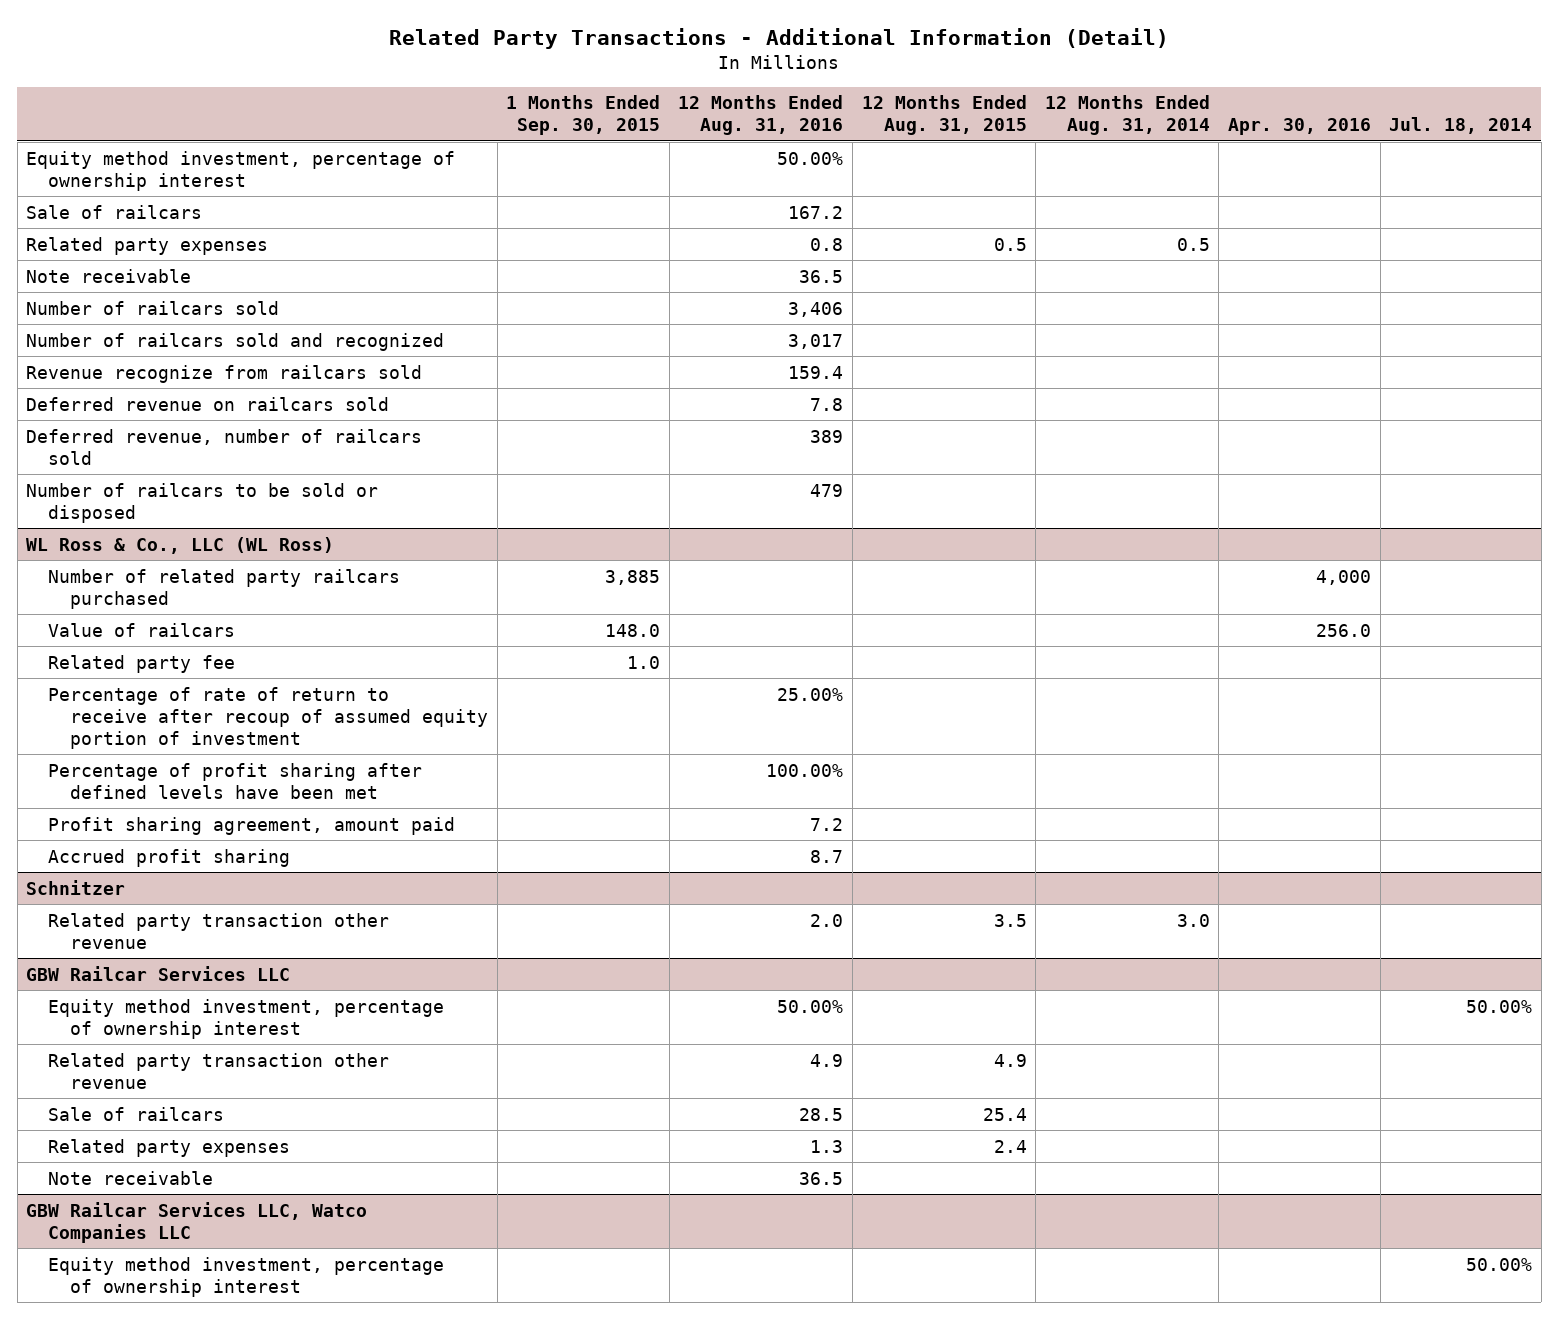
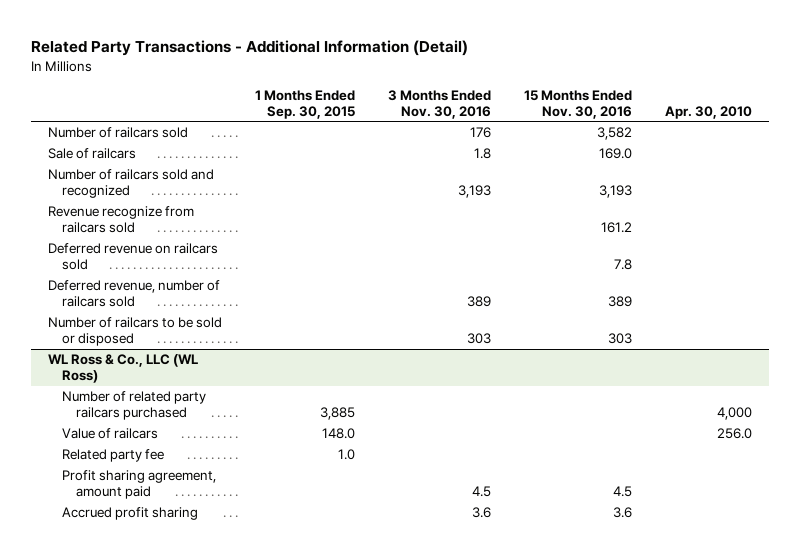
[678,95,844,136] 12 Months Ended Aug. 31, 2016 -> none
[861,95,1027,136] 12 Months Ended Aug. 31, 2015 -> none
[1044,95,1210,136] 12 Months Ended Aug. 31, 2014 -> none
[1227,118,1371,136] Apr. 30, 2016 -> none
[1389,117,1533,135] Jul. 18, 2014 -> none
none -> [387,89,491,119] 3 Months Ended Nov. 30, 2016
none -> [524,89,633,119] 15 Months Ended Nov. 30, 2016
none -> [665,105,753,119] Apr. 30, 2010
[26,150,456,191] Equity method investment, percentage of ownership interest -> none
[26,236,269,255] Related party expenses -> none
[26,268,192,283] Note receivable -> none
[26,204,203,219] Sale of railcars -> [47,148,136,160] Sale of railcars
[48,686,489,749] Percentage of rate of return to receive after recoup of assumed equity portion of investment -> none
[48,762,423,799] Percentage of profit sharing after defined levels have been met -> none
[26,879,126,895] Schnitzer -> none
[48,912,390,949] Related party transaction other revenue -> none
[26,965,291,981] GBW Railcar Services LLC -> none
[48,998,445,1039] Equity method investment, percentage of ownership interest -> none
[48,1052,390,1089] Related party transaction other revenue -> none
[48,1106,225,1121] Sale of railcars -> none
[48,1138,291,1157] Related party expenses -> none
[48,1170,214,1185] Note receivable -> none
[26,1201,368,1243] GBW Railcar Services LLC, Watco Companies LLC -> none
[48,1256,445,1297] Equity method investment, percentage of ownership interest -> none

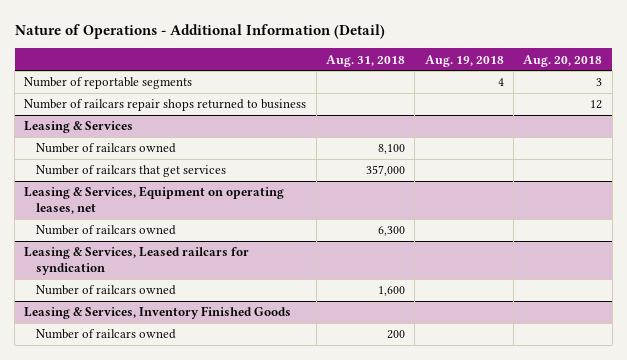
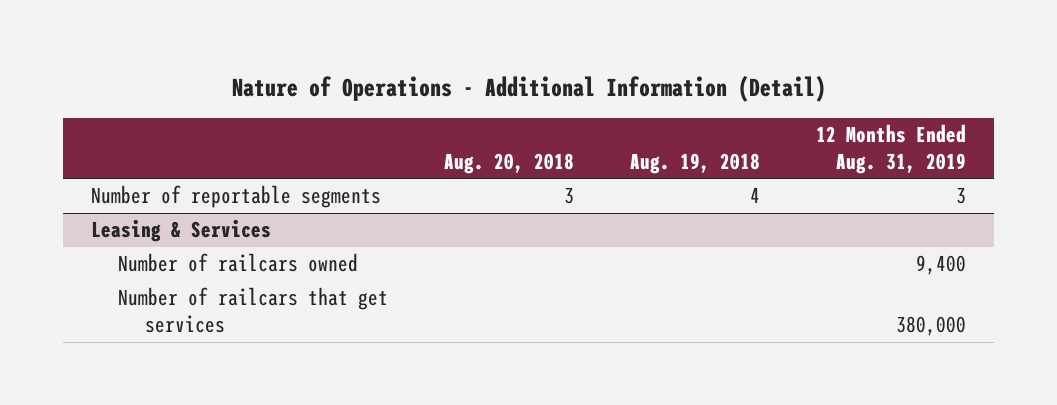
[326,54,406,67] Aug. 31, 2018 -> none
none -> [816,123,967,175] 12 Months Ended Aug. 31, 2019
[24,99,307,112] Number of railcars repair shops returned to business -> none
[24,186,285,214] Leasing & Services, Equipment on operating leases, net -> none
[36,225,177,236] Number of railcars owned -> none
[24,247,250,275] Leasing & Services, Leased railcars for syndication -> none
[36,285,177,296] Number of railcars owned -> none
[24,306,292,320] Leasing & Services, Inventory Finished Goods -> none
[36,329,177,340] Number of railcars owned -> none

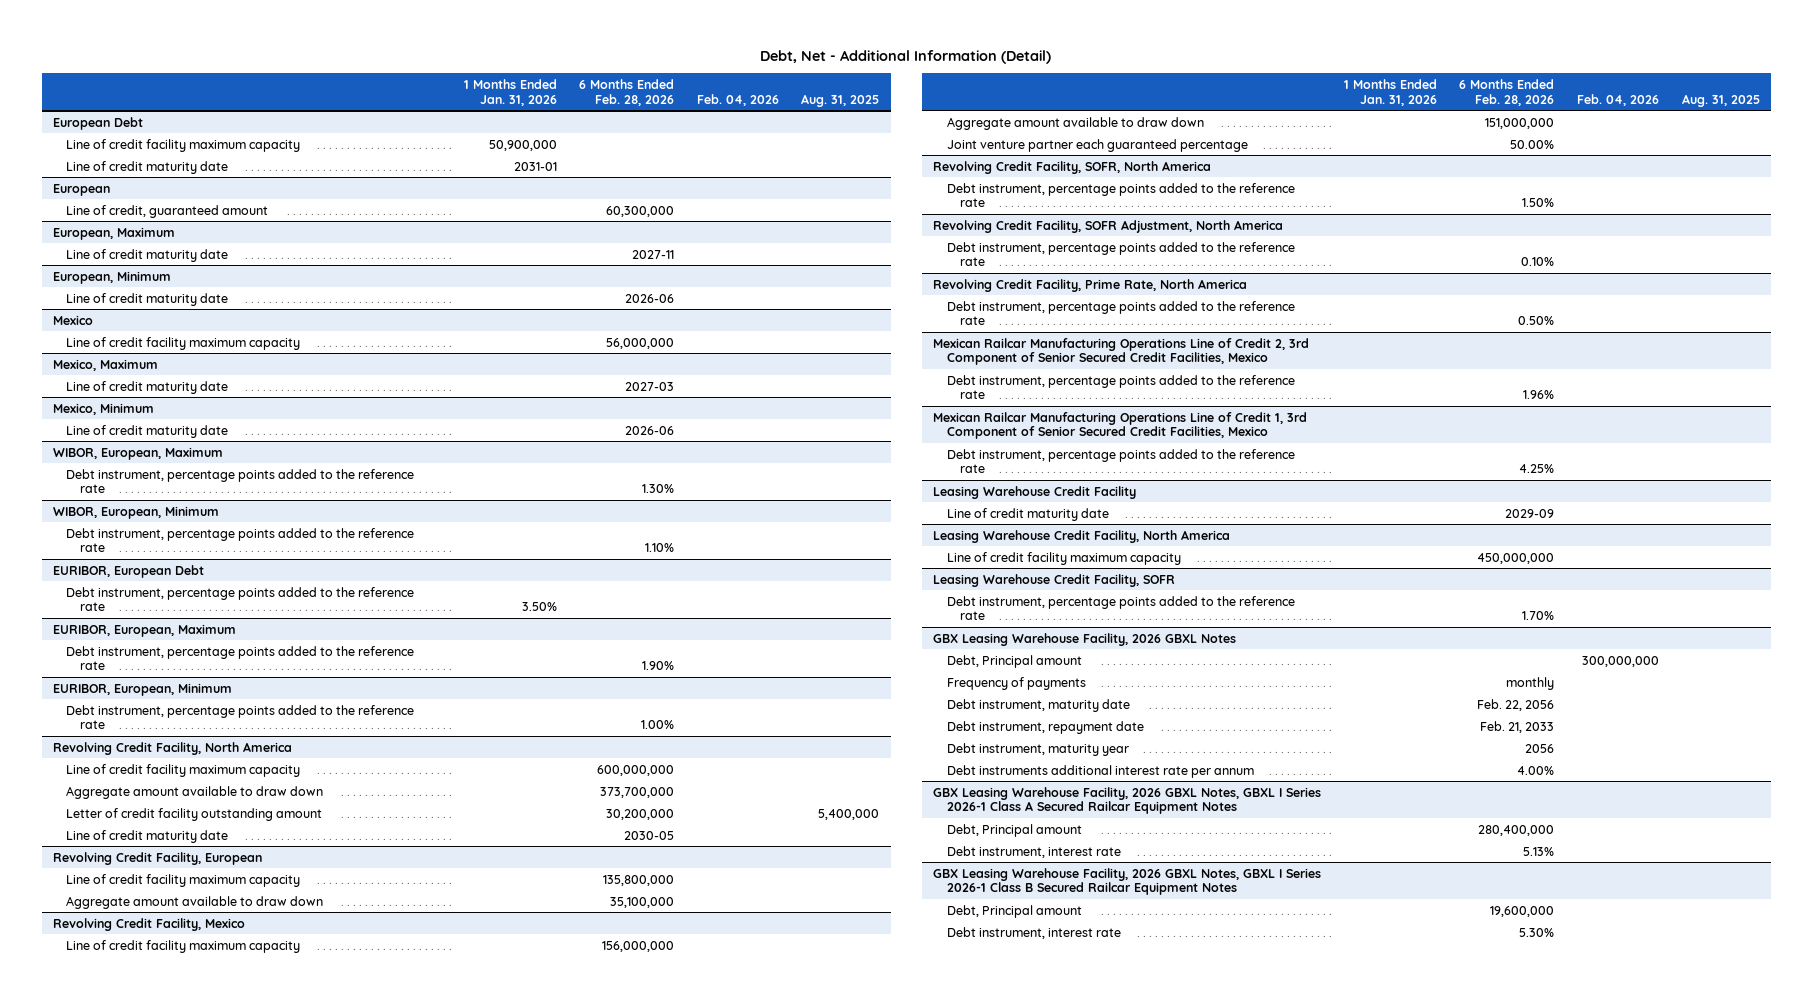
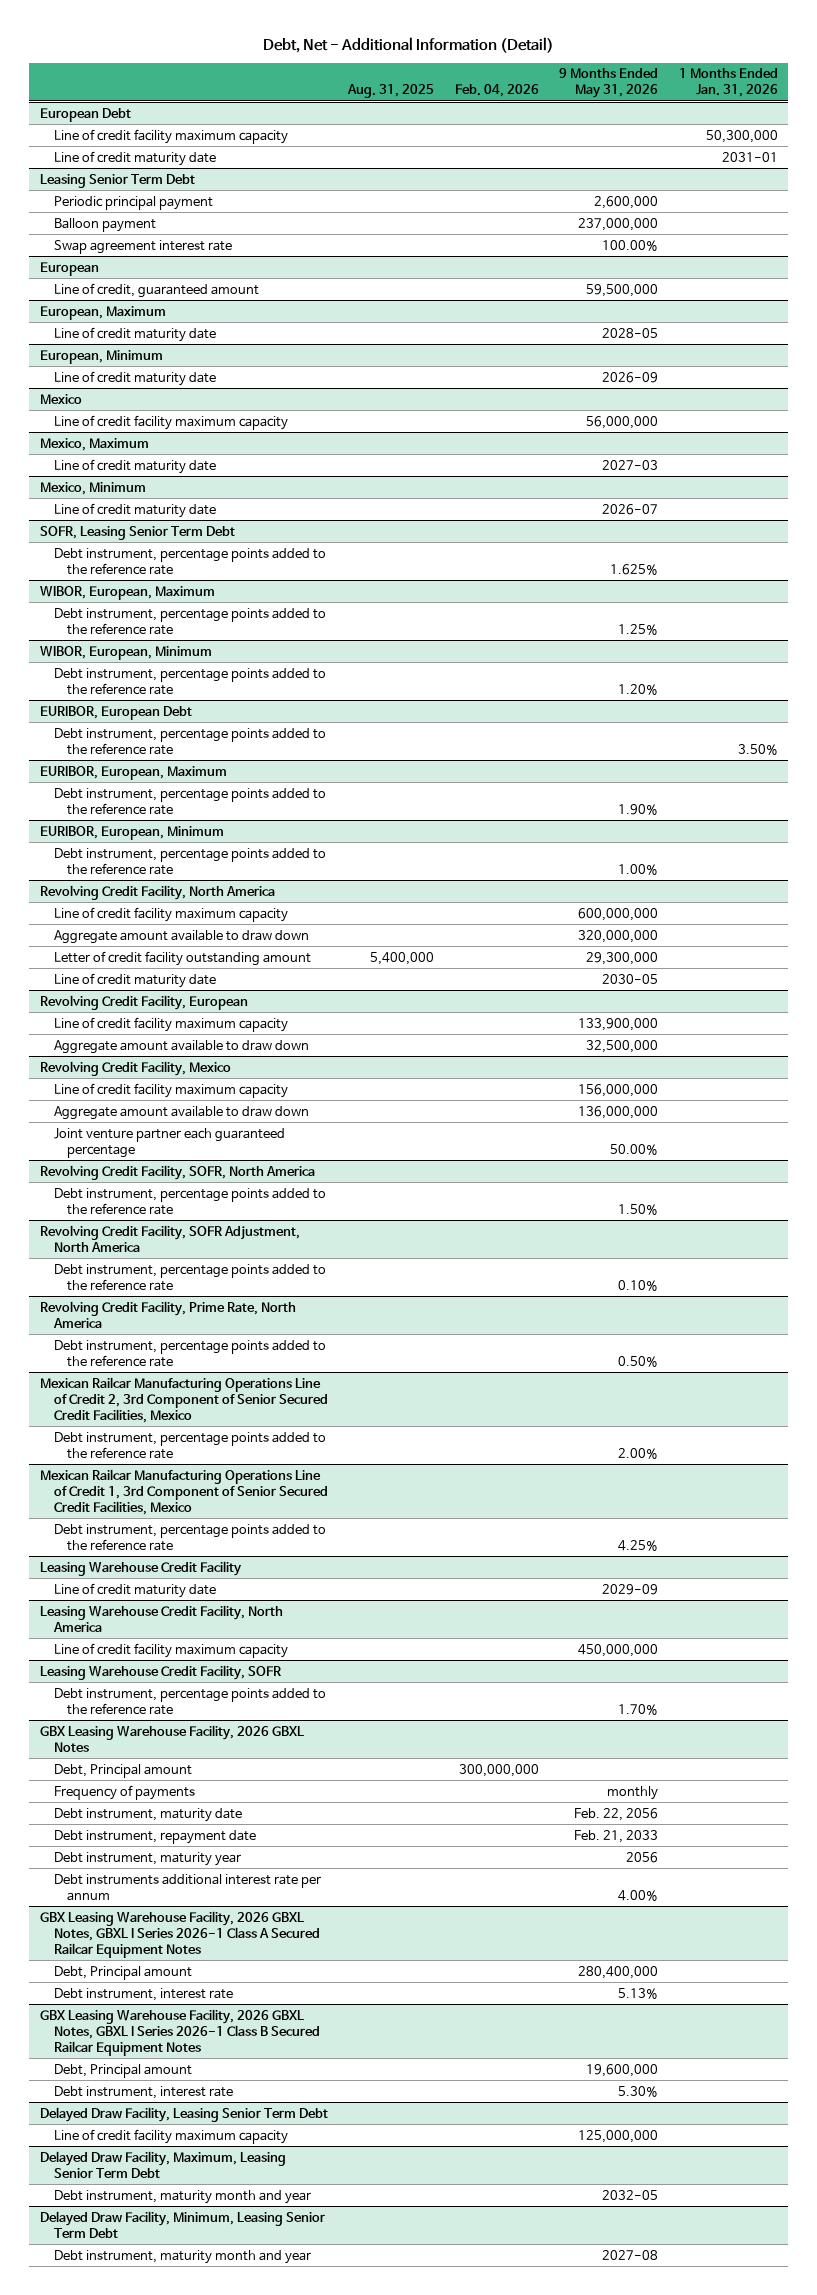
[579,78,675,106] 6 Months Ended Feb. 28, 2026 -> none
none -> [559,68,659,99] 9 Months Ended May 31, 2026
[488,139,557,151] 50,900,000 -> [705,129,778,143] 50,300,000
none -> [39,173,195,188] Leasing Senior Term Debt
none -> [53,195,213,210] Periodic principal payment
none -> [53,217,156,232] Balloon payment
none -> [53,239,232,254] Swap agreement interest rate
none -> [39,525,235,540] SOFR, Leasing Senior Term Debt
none -> [53,547,326,575] Debt instrument, percentage points added to the reference rate
none -> [39,2106,328,2122] Delayed Draw Facility, Leasing Senior Term Debt
none -> [53,2128,288,2144] Line of credit facility maximum capacity
none -> [39,2150,286,2178] Delayed Draw Facility, Maximum, Leasing Senior Term Debt
none -> [53,2189,311,2204] Debt instrument, maturity month and year
none -> [39,2210,325,2238] Delayed Draw Facility, Minimum, Leasing Senior Term Debt
none -> [53,2249,311,2264] Debt instrument, maturity month and year

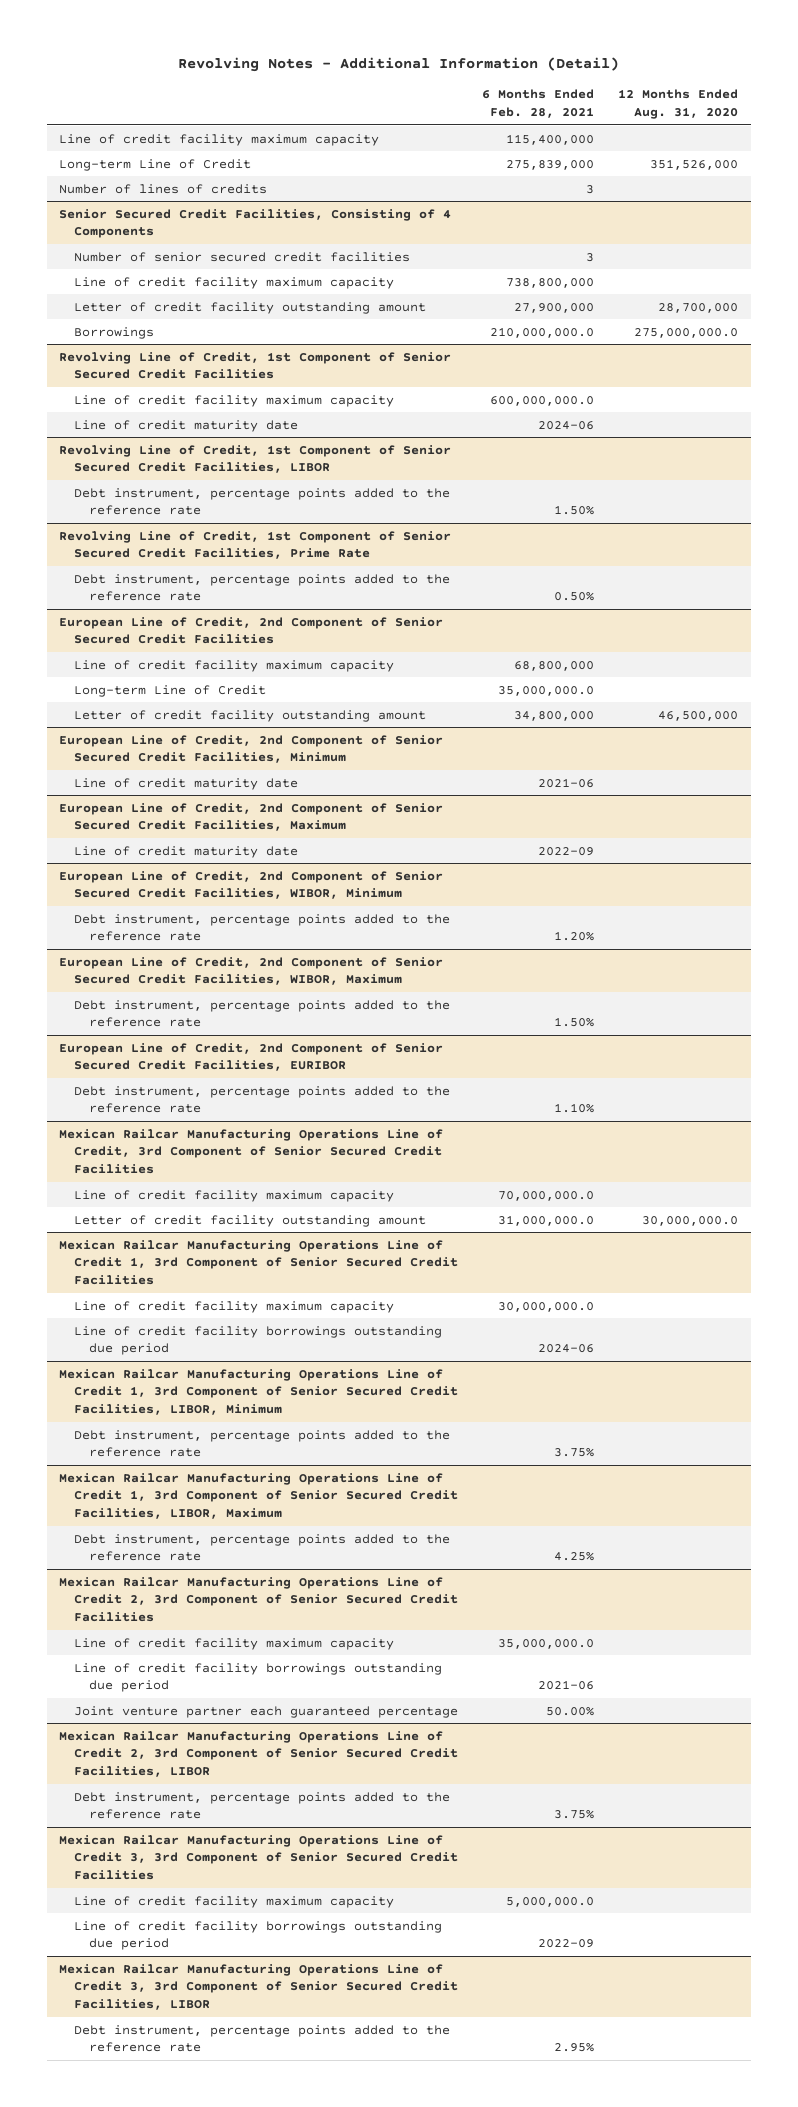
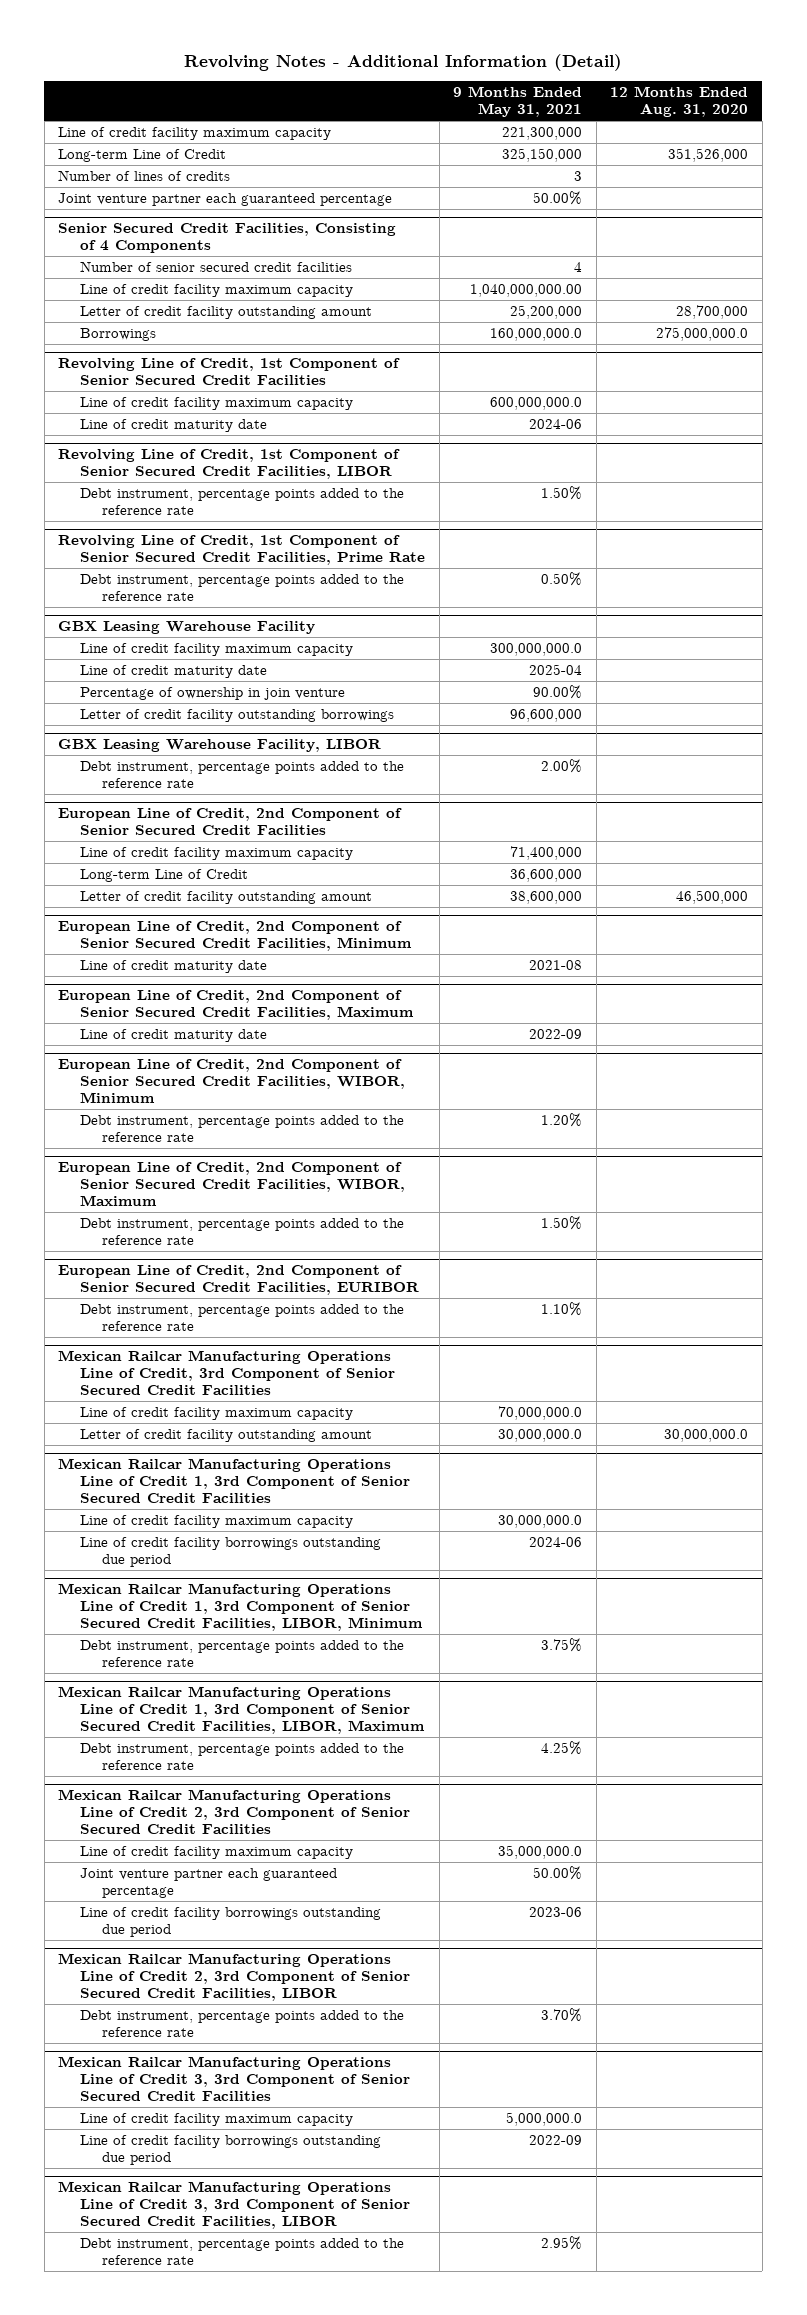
[482,89,595,119] 6 Months Ended Feb. 28, 2021 -> none
none -> [453,86,583,117] 9 Months Ended May 31, 2021
none -> [58,193,393,207] Joint venture partner each guaranteed percentage
none -> [58,621,316,635] GBX Leasing Warehouse Facility
none -> [80,643,354,657] Line of credit facility maximum capacity
none -> [80,665,268,679] Line of credit maturity date
none -> [80,687,346,701] Percentage of ownership in join venture
none -> [80,709,395,723] Letter of credit facility outstanding borrowings
none -> [58,739,382,753] GBX Leasing Warehouse Facility, LIBOR
none -> [80,761,405,788] Debt instrument, percentage points added to the reference rate
[73,1662,442,1693] Line of credit facility borrowings outstanding due period -> [80,1907,382,1937] Line of credit facility borrowings outstanding due period

